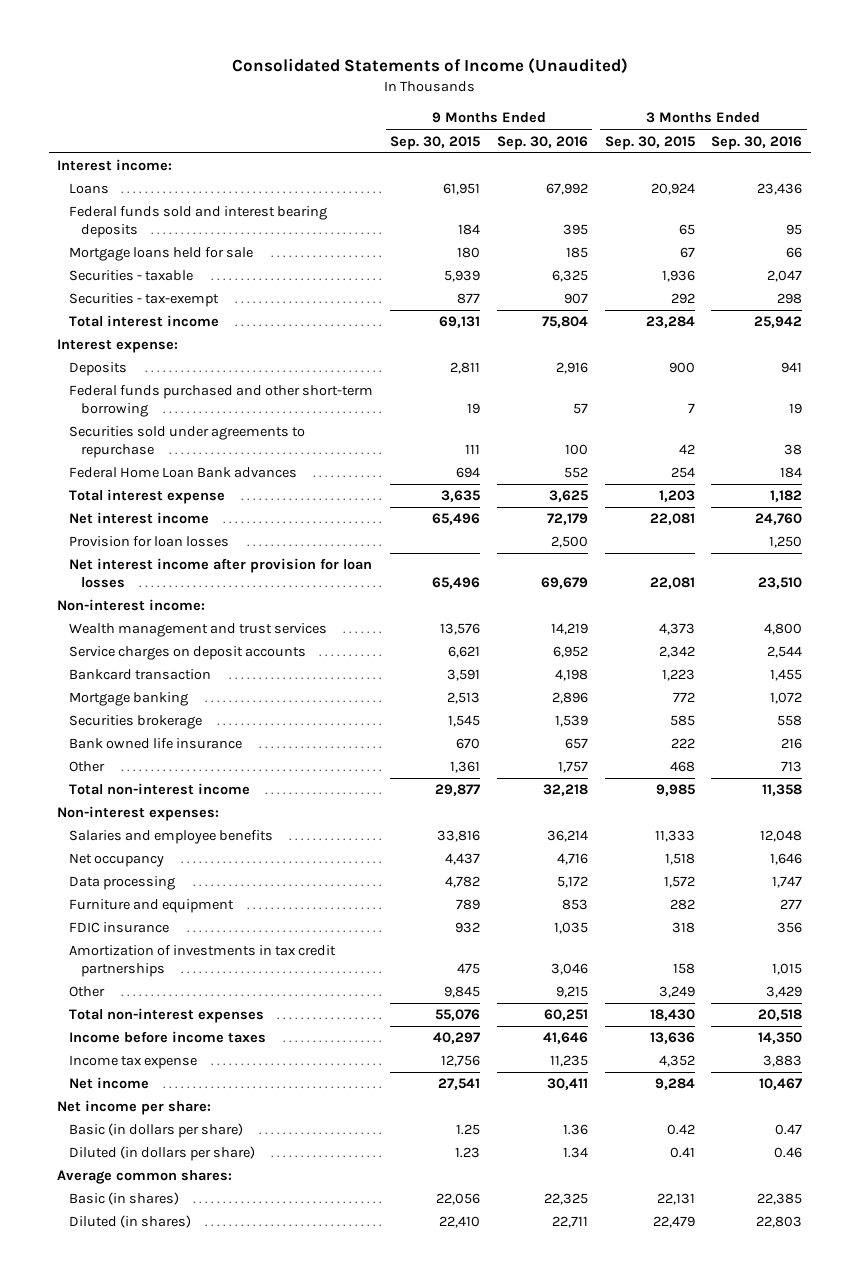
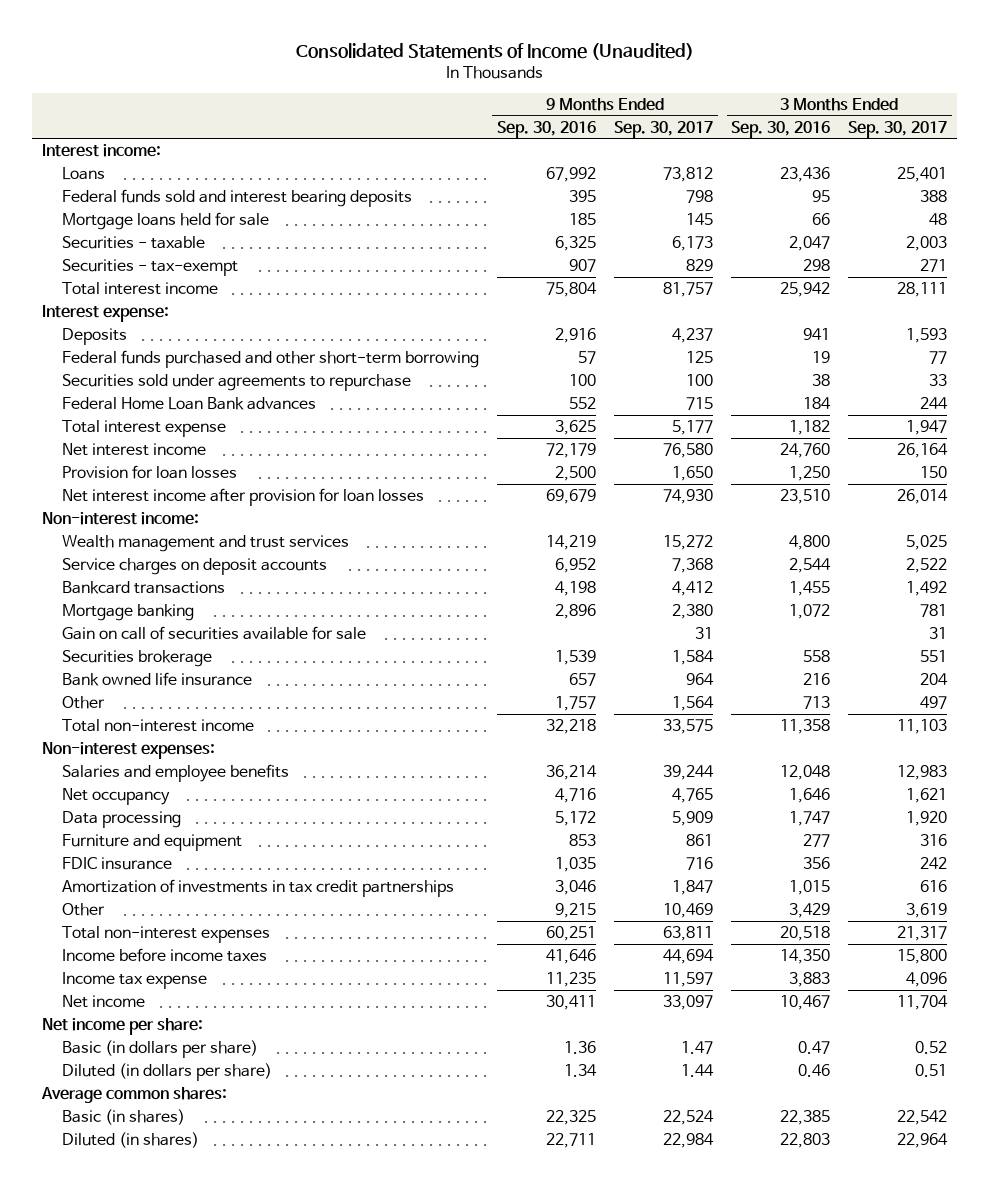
[389,135,480,150] Sep. 30, 2015 -> none
[604,135,695,150] Sep. 30, 2015 -> none
none -> [613,120,713,138] Sep. 30, 2017
none -> [848,120,948,138] Sep. 30, 2017
[69,669,212,681] Bankcard transaction -> [61,580,225,594] Bankcard transactions
none -> [61,625,366,640] Gain on call of securities available for sale

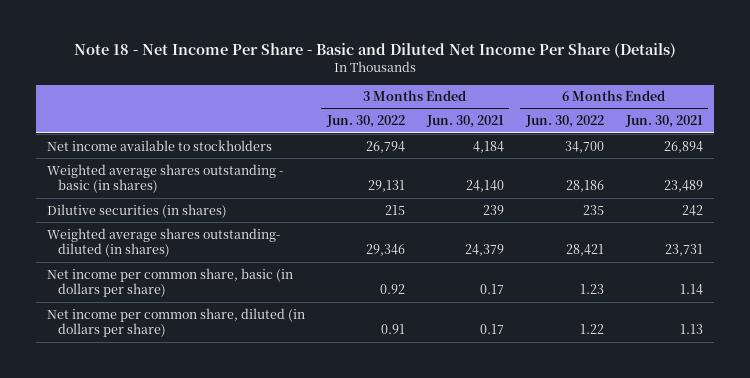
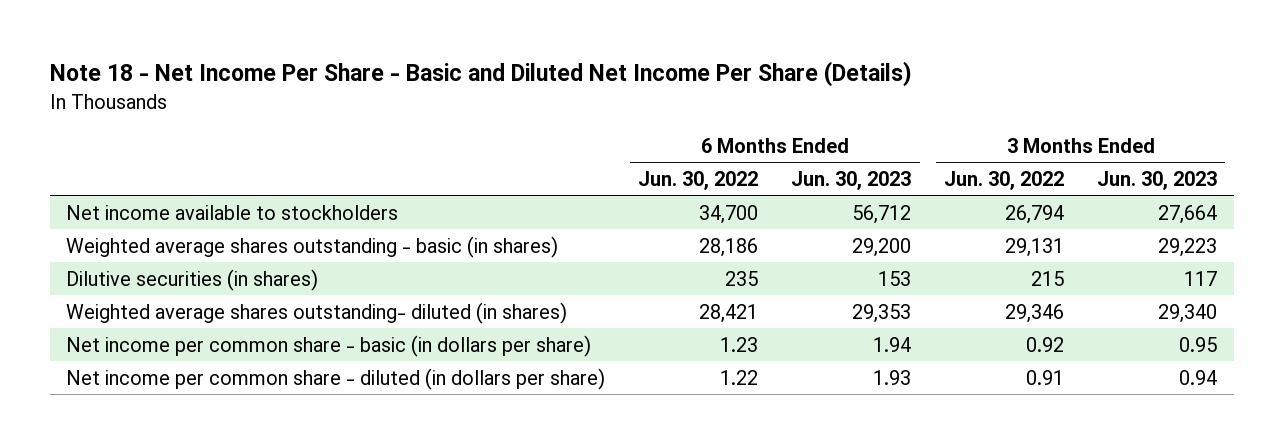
[425,115,504,129] Jun. 30, 2021 -> none
[624,115,703,129] Jun. 30, 2021 -> none
none -> [791,170,912,190] Jun. 30, 2023
none -> [1097,170,1218,190] Jun. 30, 2023
[47,267,294,298] Net income per common share, basic (in dollars per share) -> [66,334,592,357] Net income per common share - basic (in dollars per share)
[47,307,306,338] Net income per common share, diluted (in dollars per share) -> [66,367,606,390] Net income per common share - diluted (in dollars per share)

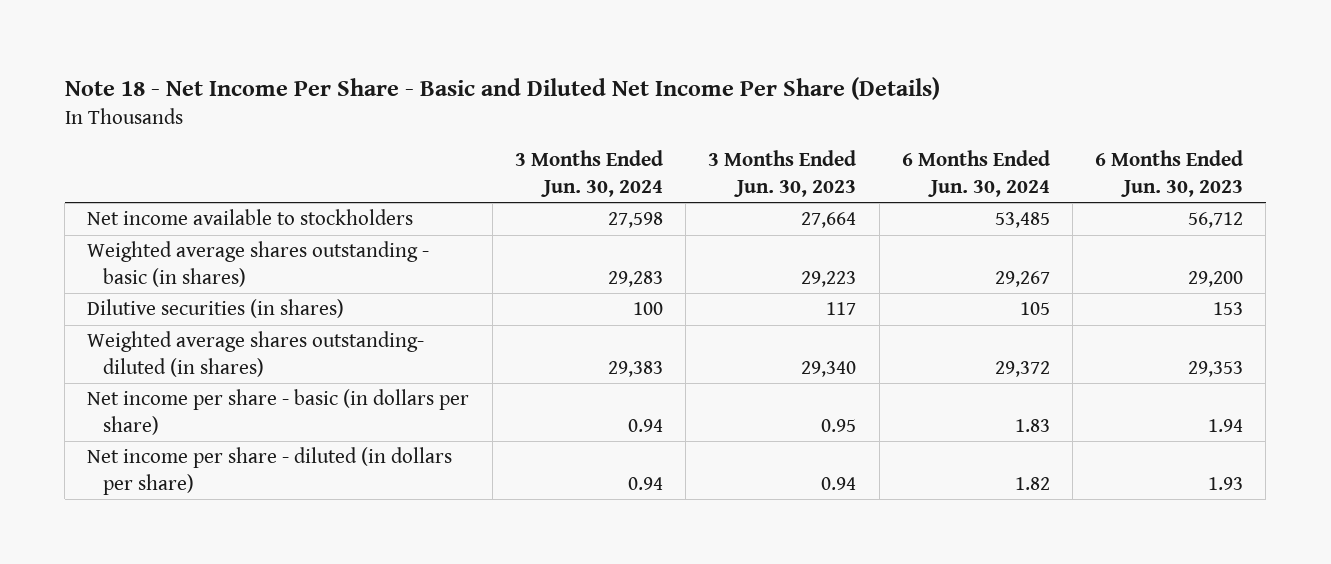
[638,170,759,190] Jun. 30, 2022 -> none
[944,170,1065,190] Jun. 30, 2022 -> none
none -> [514,150,663,197] 3 Months Ended Jun. 30, 2024
none -> [901,150,1050,197] 6 Months Ended Jun. 30, 2024
[66,334,592,357] Net income per common share - basic (in dollars per share) -> [87,389,470,435] Net income per share - basic (in dollars per share)
[66,367,606,390] Net income per common share - diluted (in dollars per share) -> [87,447,453,495] Net income per share - diluted (in dollars per share)

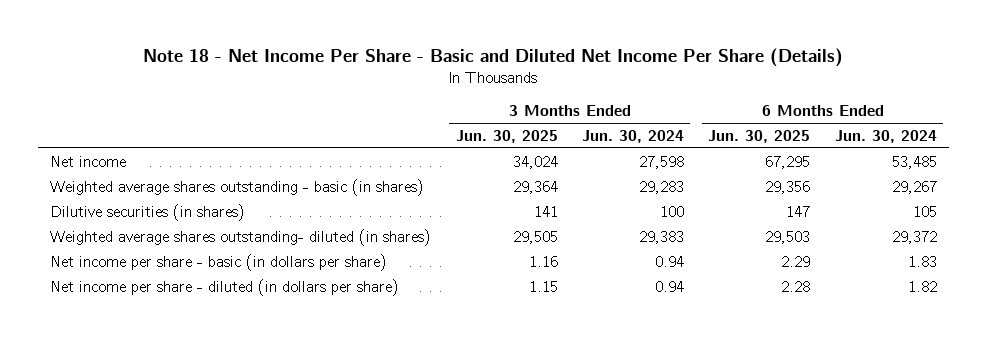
[708,150,857,197] 3 Months Ended Jun. 30, 2023 -> none
[1095,150,1244,197] 6 Months Ended Jun. 30, 2023 -> none
none -> [455,129,558,143] Jun. 30, 2025
none -> [708,129,811,143] Jun. 30, 2025
[87,209,414,226] Net income available to stockholders -> [50,155,127,167] Net income

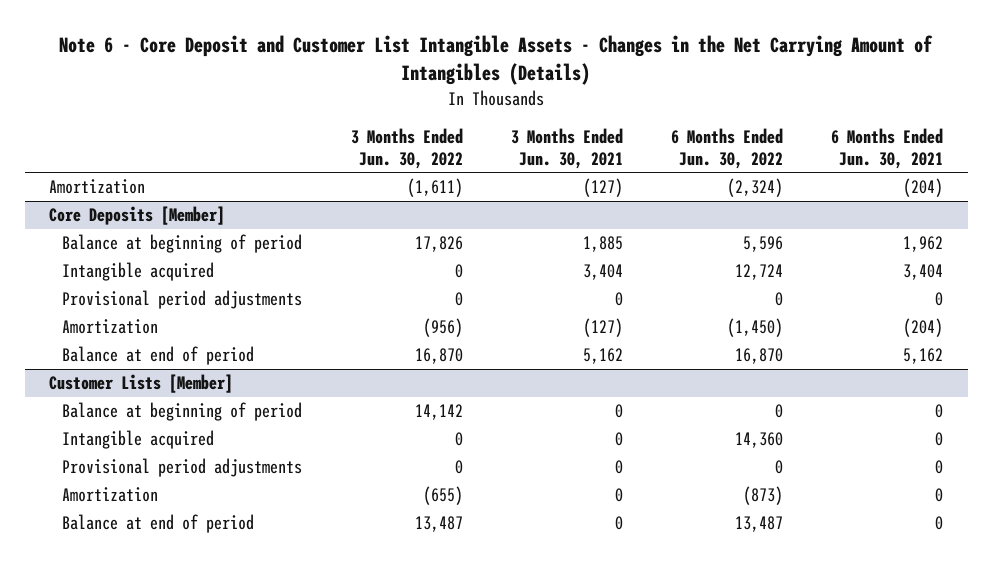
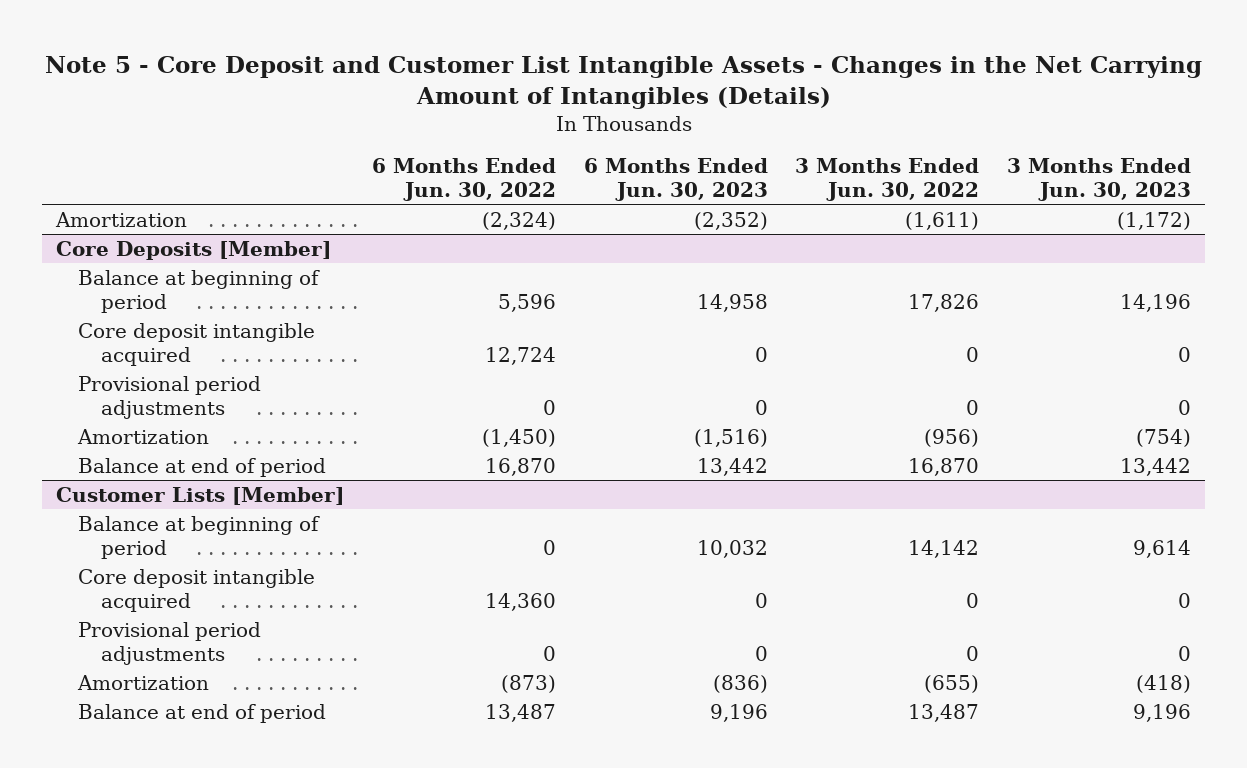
[59,35,934,86] Note 6 - Core Deposit and Customer List Intangible Assets - Changes in the Net Carrying Amount of Intangibles (Details) -> [44,56,1202,110] Note 5 - Core Deposit and Customer List Intangible Assets - Changes in the Net Carrying Amount of Intangibles (Details)
[510,127,623,169] 3 Months Ended Jun. 30, 2021 -> none
[831,127,944,169] 6 Months Ended Jun. 30, 2021 -> none
none -> [583,157,768,201] 6 Months Ended Jun. 30, 2023
none -> [1007,157,1192,201] 3 Months Ended Jun. 30, 2023
[62,262,215,282] Intangible acquired -> [78,322,316,366] Core deposit intangible acquired
[62,430,215,450] Intangible acquired -> [78,568,316,612] Core deposit intangible acquired

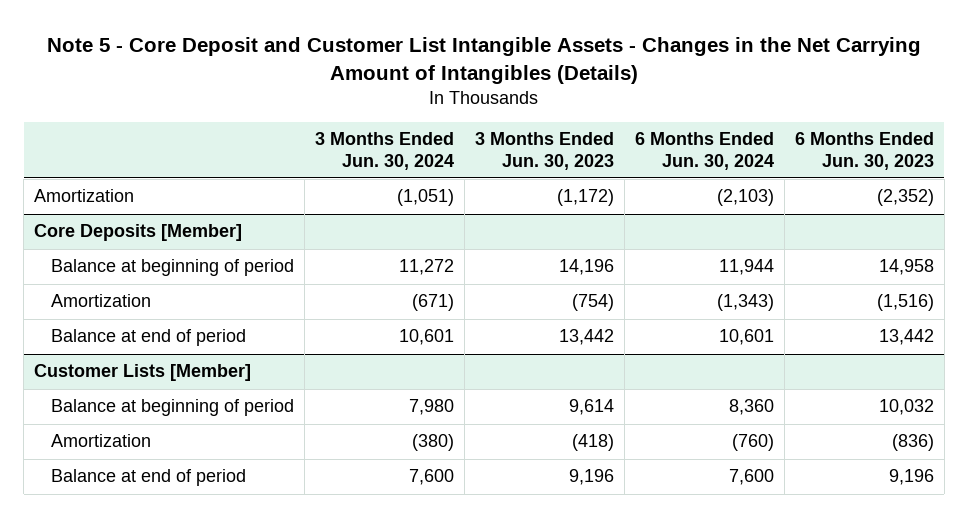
[371,157,556,201] 6 Months Ended Jun. 30, 2022 -> none
[795,157,980,201] 3 Months Ended Jun. 30, 2022 -> none
none -> [314,132,454,170] 3 Months Ended Jun. 30, 2024
none -> [634,132,774,170] 6 Months Ended Jun. 30, 2024
[78,322,316,366] Core deposit intangible acquired -> none
[78,375,262,419] Provisional period adjustments -> none
[78,568,316,612] Core deposit intangible acquired -> none
[78,621,262,665] Provisional period adjustments -> none

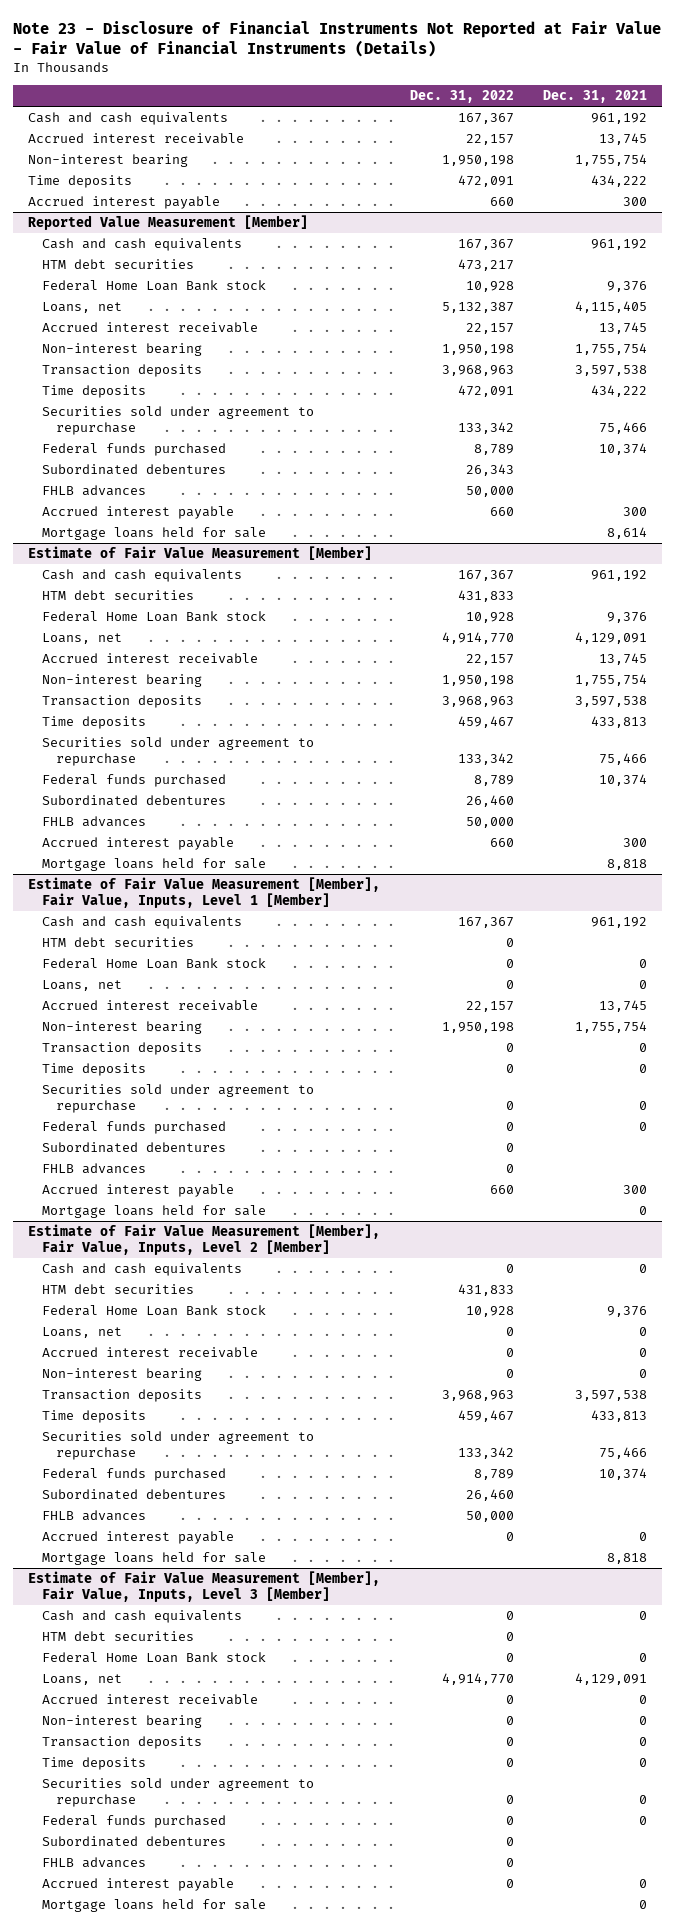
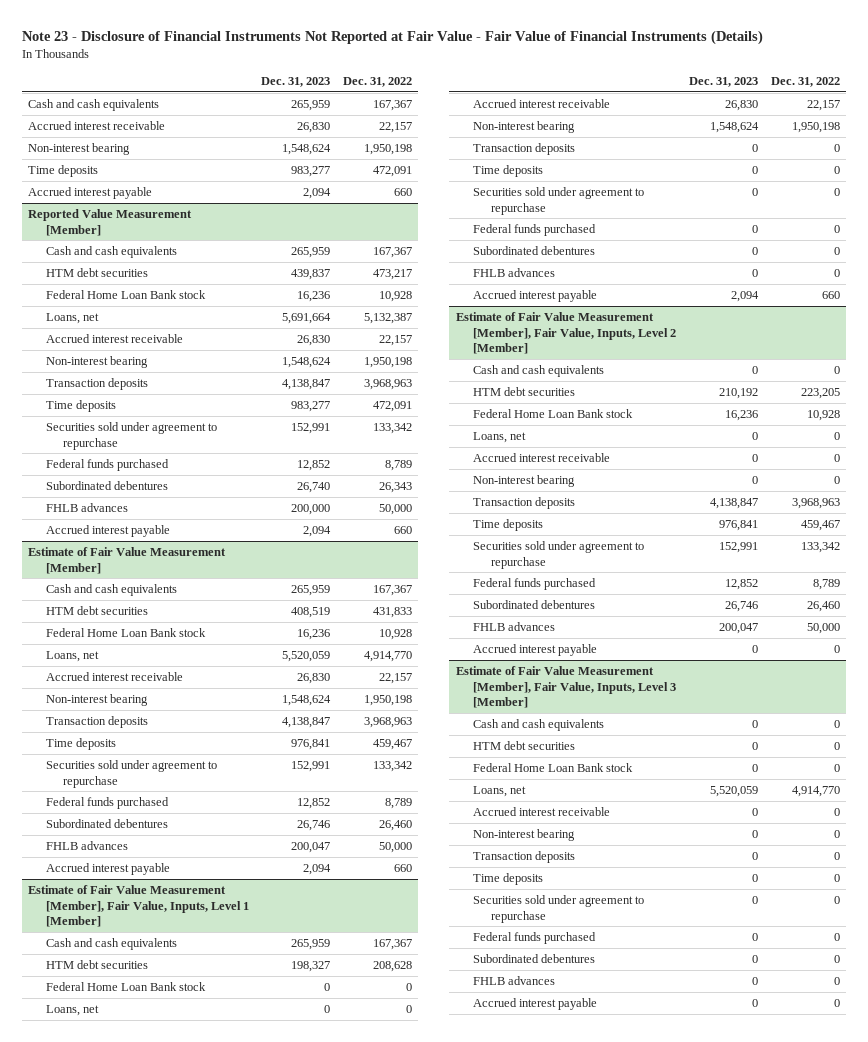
[543,90,648,104] Dec. 31, 2021 -> none
none -> [261,77,331,88] Dec. 31, 2023
[41,527,266,541] Mortgage loans held for sale -> none
[41,858,266,872] Mortgage loans held for sale -> none
[505,938,514,948] 0 -> [372,960,412,972] 208,628
[41,1205,266,1219] Mortgage loans held for sale -> none
[457,1284,514,1297] 431,833 -> [800,387,840,399] 223,205
[41,1552,266,1566] Mortgage loans held for sale -> none
[41,1899,266,1913] Mortgage loans held for sale -> none

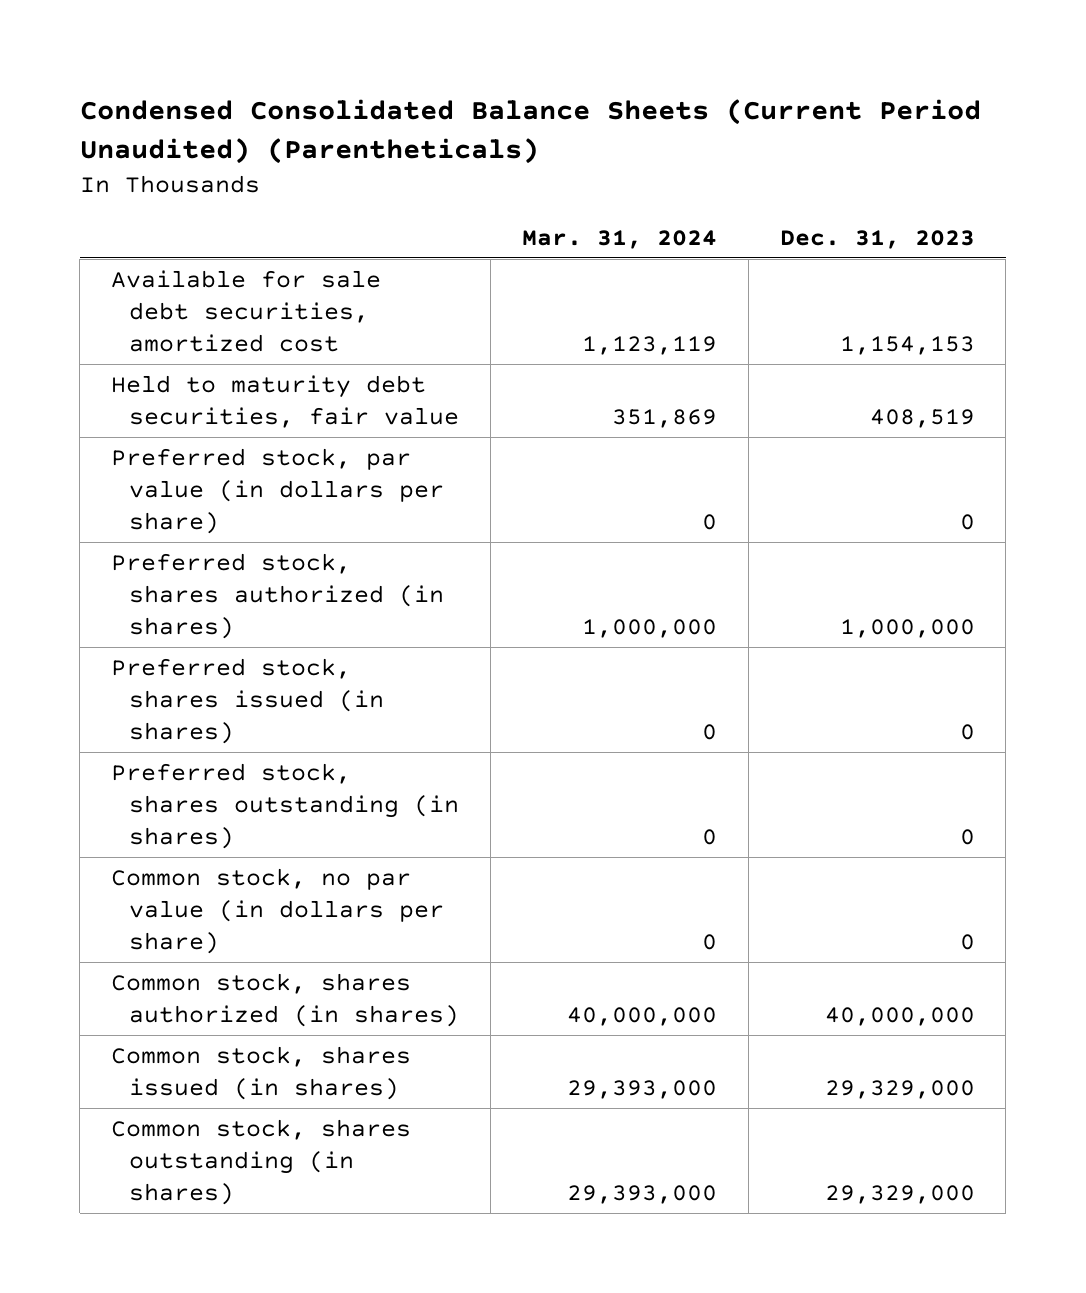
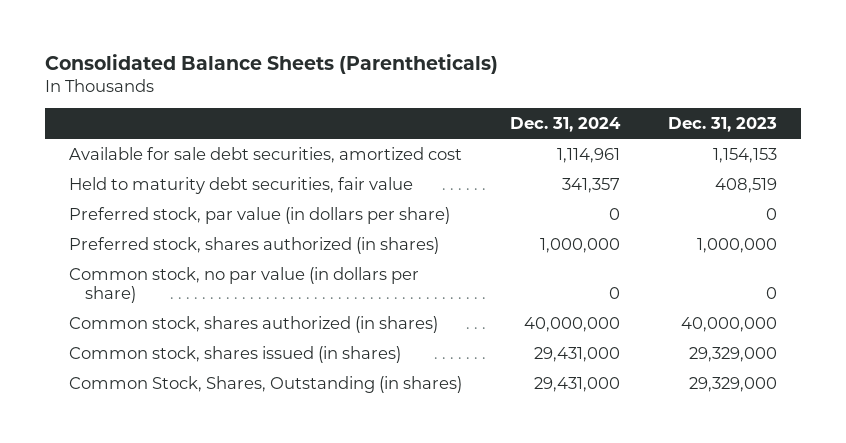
[79,98,981,164] Condensed Consolidated Balance Sheets (Current Period Unaudited) (Parentheticals) -> [44,54,498,75] Consolidated Balance Sheets (Parentheticals)
[521,230,717,250] Mar. 31, 2024 -> none
none -> [509,117,621,133] Dec. 31, 2024
[110,657,385,744] Preferred stock, shares issued (in shares) -> none
[110,762,460,849] Preferred stock, shares outstanding (in shares) -> none
[110,1118,411,1205] Common stock, shares outstanding (in shares) -> [68,375,462,393] Common Stock, Shares, Outstanding (in shares)

